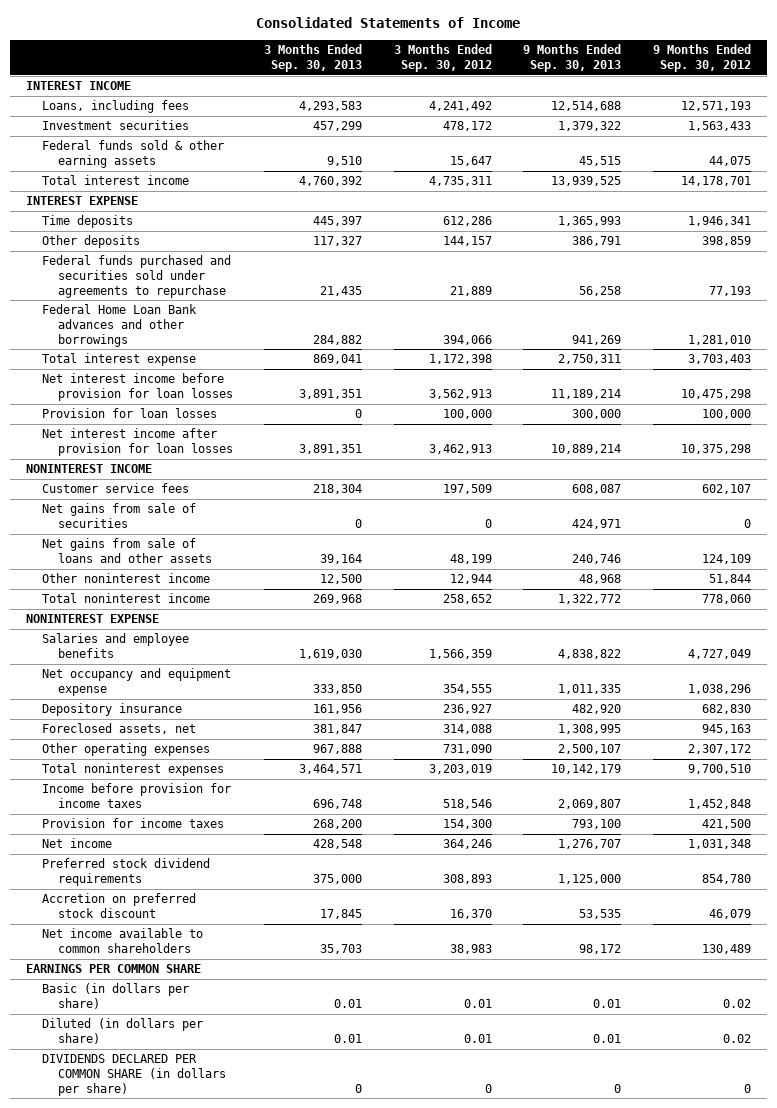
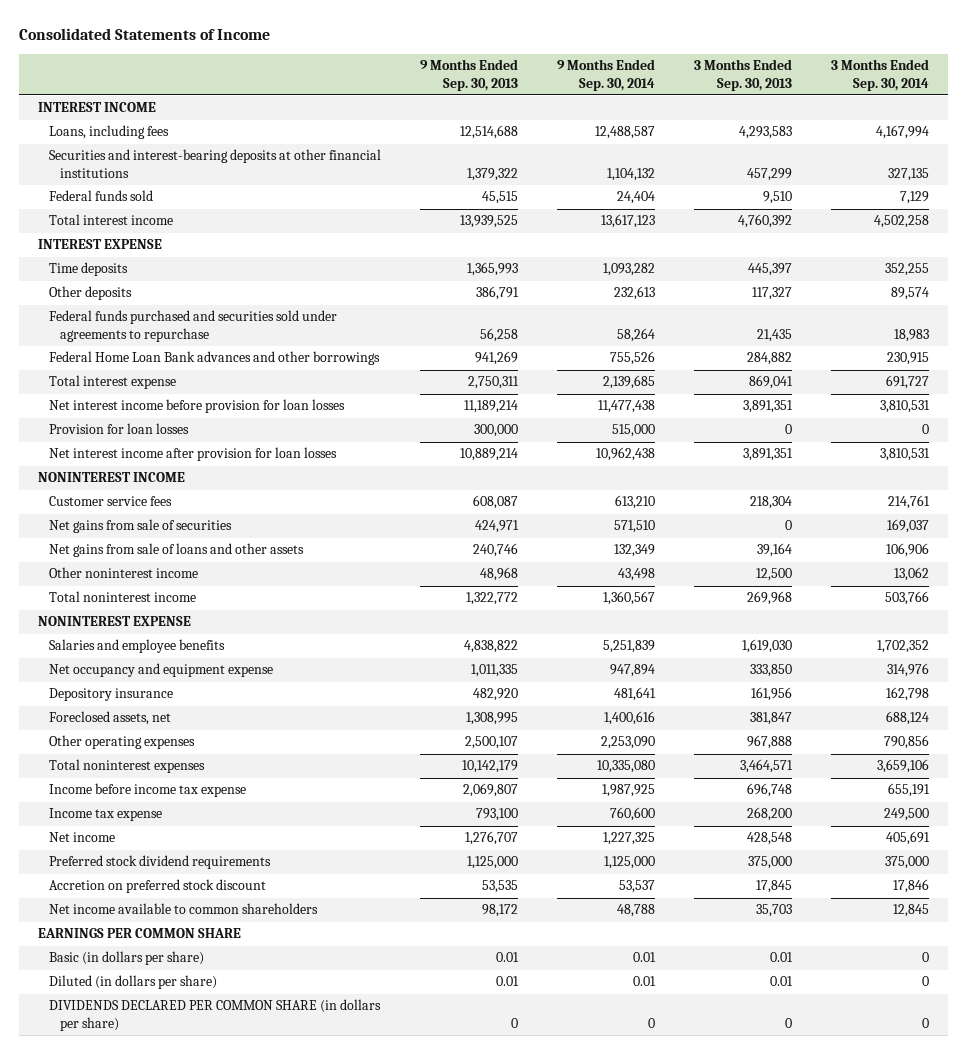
[393,44,492,72] 3 Months Ended Sep. 30, 2012 -> none
[653,44,752,72] 9 Months Ended Sep. 30, 2012 -> none
none -> [556,59,655,91] 9 Months Ended Sep. 30, 2014
none -> [830,59,929,91] 3 Months Ended Sep. 30, 2014
[41,120,189,131] Investment securities -> [48,149,381,178] Securities and interest-bearing deposits at other financial institutions
[41,140,224,168] Federal funds sold & other earning assets -> [48,190,153,202] Federal funds sold
[41,783,231,808] Income before provision for income taxes -> [48,783,246,798] Income before income tax expense
[41,818,224,829] Provision for income taxes -> [48,808,162,822] Income tax expense

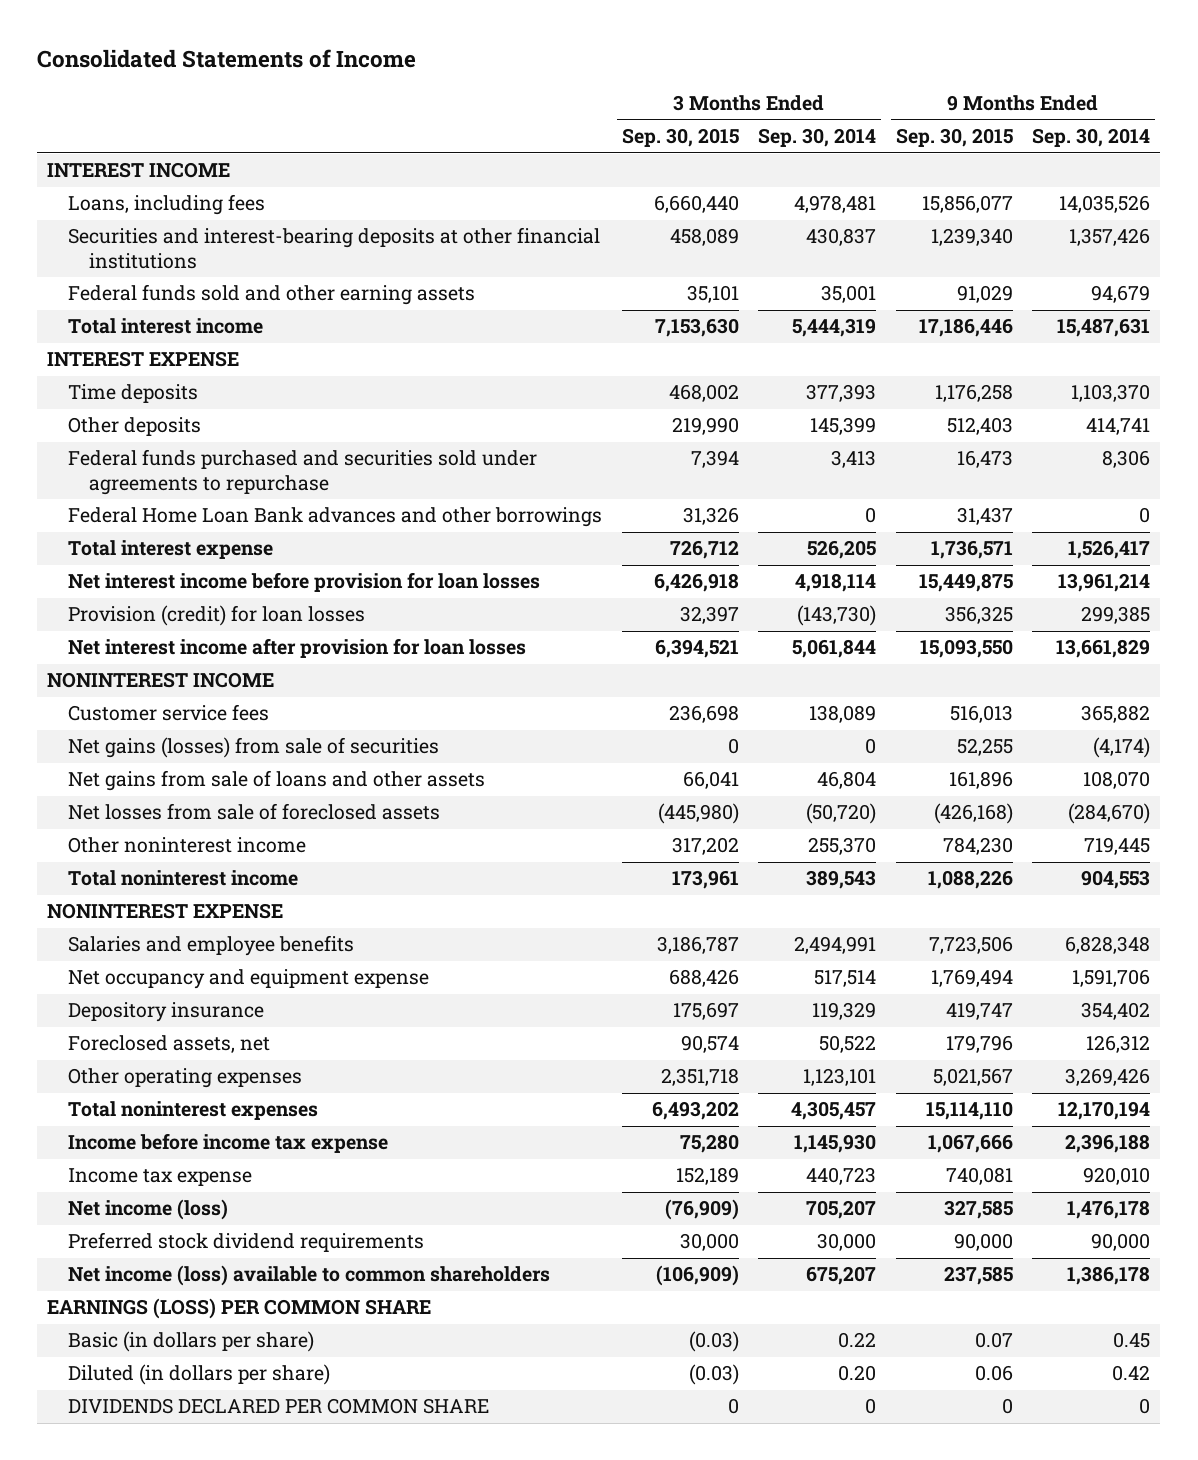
[419,59,518,91] 9 Months Ended Sep. 30, 2013 -> none
[693,59,792,91] 3 Months Ended Sep. 30, 2013 -> none
none -> [621,128,739,148] Sep. 30, 2015
none -> [895,128,1013,148] Sep. 30, 2015
[48,190,153,202] Federal funds sold -> none
[594,126,655,140] 12,488,587 -> [1059,195,1151,214] 14,035,526
[875,125,929,140] 4,167,994 -> [794,195,877,214] 4,978,481
[606,167,655,181] 1,104,132 -> [1069,228,1151,247] 1,357,426
[887,167,929,181] 327,135 -> [806,228,877,247] 430,837
none -> [68,284,476,306] Federal funds sold and other earning assets
[600,214,655,229] 13,617,123 -> [1057,318,1151,338] 15,487,631
[873,215,929,229] 4,502,258 -> [792,318,877,338] 5,444,319
[602,263,655,277] 1,093,282 -> [1071,384,1151,403] 1,103,370
[884,263,929,277] 352,255 -> [806,384,877,403] 377,393
[613,286,655,301] 232,613 -> [1086,418,1151,436] 414,741
[890,287,929,301] 89,574 -> [810,417,877,436] 145,399
[616,327,655,342] 58,264 -> [1102,450,1151,469] 8,306
[893,328,929,342] 18,983 -> [831,450,877,469] 3,413
[609,351,655,366] 755,526 -> [1139,507,1151,524] 0
[886,352,929,366] 230,915 -> [865,507,877,524] 0
[602,375,655,390] 2,139,685 -> [1068,540,1151,560] 1,526,417
[885,375,929,390] 691,727 -> [807,540,877,560] 526,205
[597,400,655,414] 11,477,438 -> [1058,573,1151,593] 13,961,214
[879,400,930,414] 3,810,531 -> [795,573,877,593] 4,918,114
[48,423,189,435] Provision for loan losses -> [68,605,366,627] Provision (credit) for loan losses
[611,424,655,438] 515,000 -> [1081,606,1151,625] 299,385
[921,424,929,435] 0 -> [797,605,877,627] (143,730)
[595,447,655,462] 10,962,438 -> [1056,639,1151,659] 13,661,829
[879,448,930,462] 3,810,531 -> [792,639,877,659] 5,061,844
[614,495,655,510] 613,210 -> [1081,705,1151,724] 365,882
[887,495,930,510] 214,761 -> [809,705,877,724] 138,089
[48,519,232,534] Net gains from sale of securities -> [68,737,440,759] Net gains (losses) from sale of securities
[613,520,655,534] 571,510 -> [1093,737,1151,759] (4,174)
[886,519,929,534] 169,037 -> [865,738,877,755] 0
[613,544,655,558] 132,349 -> [1083,771,1151,790] 108,070
[885,543,929,558] 106,906 -> [817,771,877,790] 46,804
none -> [68,803,441,821] Net losses from sale of foreclosed assets
[617,568,655,582] 43,498 -> [1084,837,1151,856] 719,445
[893,567,929,582] 13,062 -> [808,837,877,856] 255,370
[602,591,655,606] 1,360,567 -> [1081,870,1151,890] 904,553
[884,591,929,606] 503,766 -> [806,870,877,890] 389,543
[48,879,266,894] Accretion on preferred stock discount -> none
[602,640,655,654] 5,251,839 -> [1065,936,1151,955] 6,828,348
[876,640,929,654] 1,702,352 -> [794,936,877,955] 2,494,991
[609,664,655,678] 947,894 -> [1072,969,1151,988] 1,591,706
[886,663,929,678] 314,976 -> [814,970,877,988] 517,514
[613,687,656,702] 481,641 -> [1081,1002,1151,1021] 354,402
[885,687,929,702] 162,798 -> [812,1002,877,1021] 119,329
[603,711,655,726] 1,400,616 -> [1086,1035,1151,1054] 126,312
[885,711,929,726] 688,124 -> [819,1035,877,1054] 50,522
[600,736,655,750] 2,253,090 -> [1065,1068,1151,1087] 3,269,426
[883,735,929,750] 790,856 -> [803,1068,877,1087] 1,123,101
[596,760,655,774] 10,335,080 -> [1058,1101,1151,1121] 12,170,194
[876,759,929,774] 3,659,106 -> [791,1101,877,1121] 4,305,457
[601,784,655,798] 1,987,925 -> [1065,1134,1151,1154] 2,396,188
[887,783,930,798] 655,191 -> [794,1134,877,1154] 1,145,930
[609,807,655,822] 760,600 -> [1083,1167,1151,1186] 920,010
[883,808,929,822] 249,500 -> [806,1167,877,1186] 440,723
[48,832,115,843] Net income -> [68,1199,229,1221] Net income (loss)
[602,832,655,846] 1,227,325 -> [1067,1200,1151,1220] 1,476,178
[885,831,930,846] 405,691 -> [806,1200,877,1220] 705,207
[603,856,655,870] 1,125,000 -> [1091,1233,1151,1252] 90,000
[884,856,929,870] 375,000 -> [817,1233,877,1252] 30,000
[48,903,318,915] Net income available to common shareholders -> [68,1265,551,1287] Net income (loss) available to common shareholders
[616,904,655,918] 48,788 -> [1067,1266,1151,1286] 1,386,178
[892,904,929,918] 12,845 -> [806,1266,877,1286] 675,207
[38,928,242,939] EARNINGS PER COMMON SHARE -> [47,1298,432,1320] EARNINGS (LOSS) PER COMMON SHARE
[632,952,656,963] 0.01 -> [1113,1332,1151,1349] 0.45
[921,952,929,963] 0 -> [838,1332,877,1349] 0.22
[632,976,656,987] 0.01 -> [1112,1365,1151,1382] 0.42
[921,976,929,987] 0 -> [838,1365,877,1382] 0.20
[48,999,381,1031] DIVIDENDS DECLARED PER COMMON SHARE (in dollars per share) -> [68,1398,490,1415] DIVIDENDS DECLARED PER COMMON SHARE

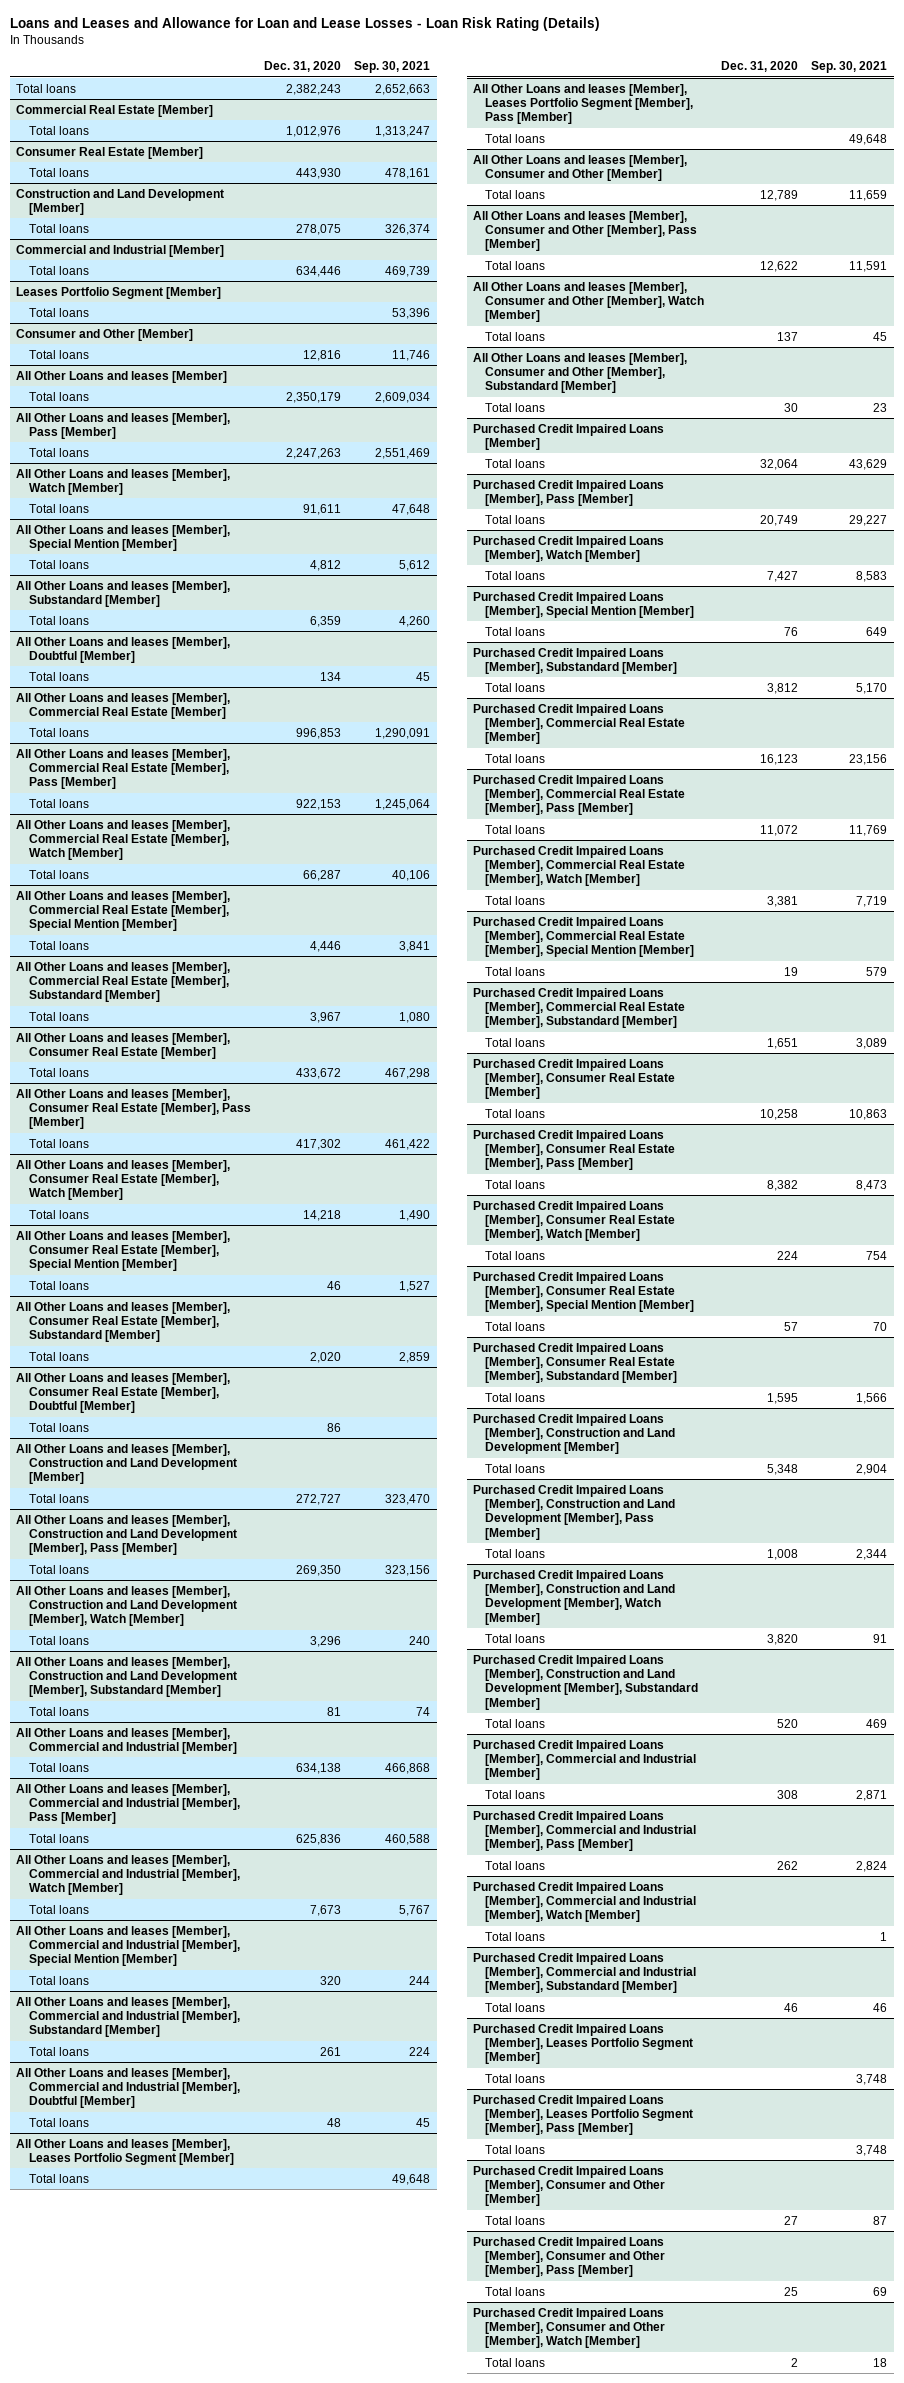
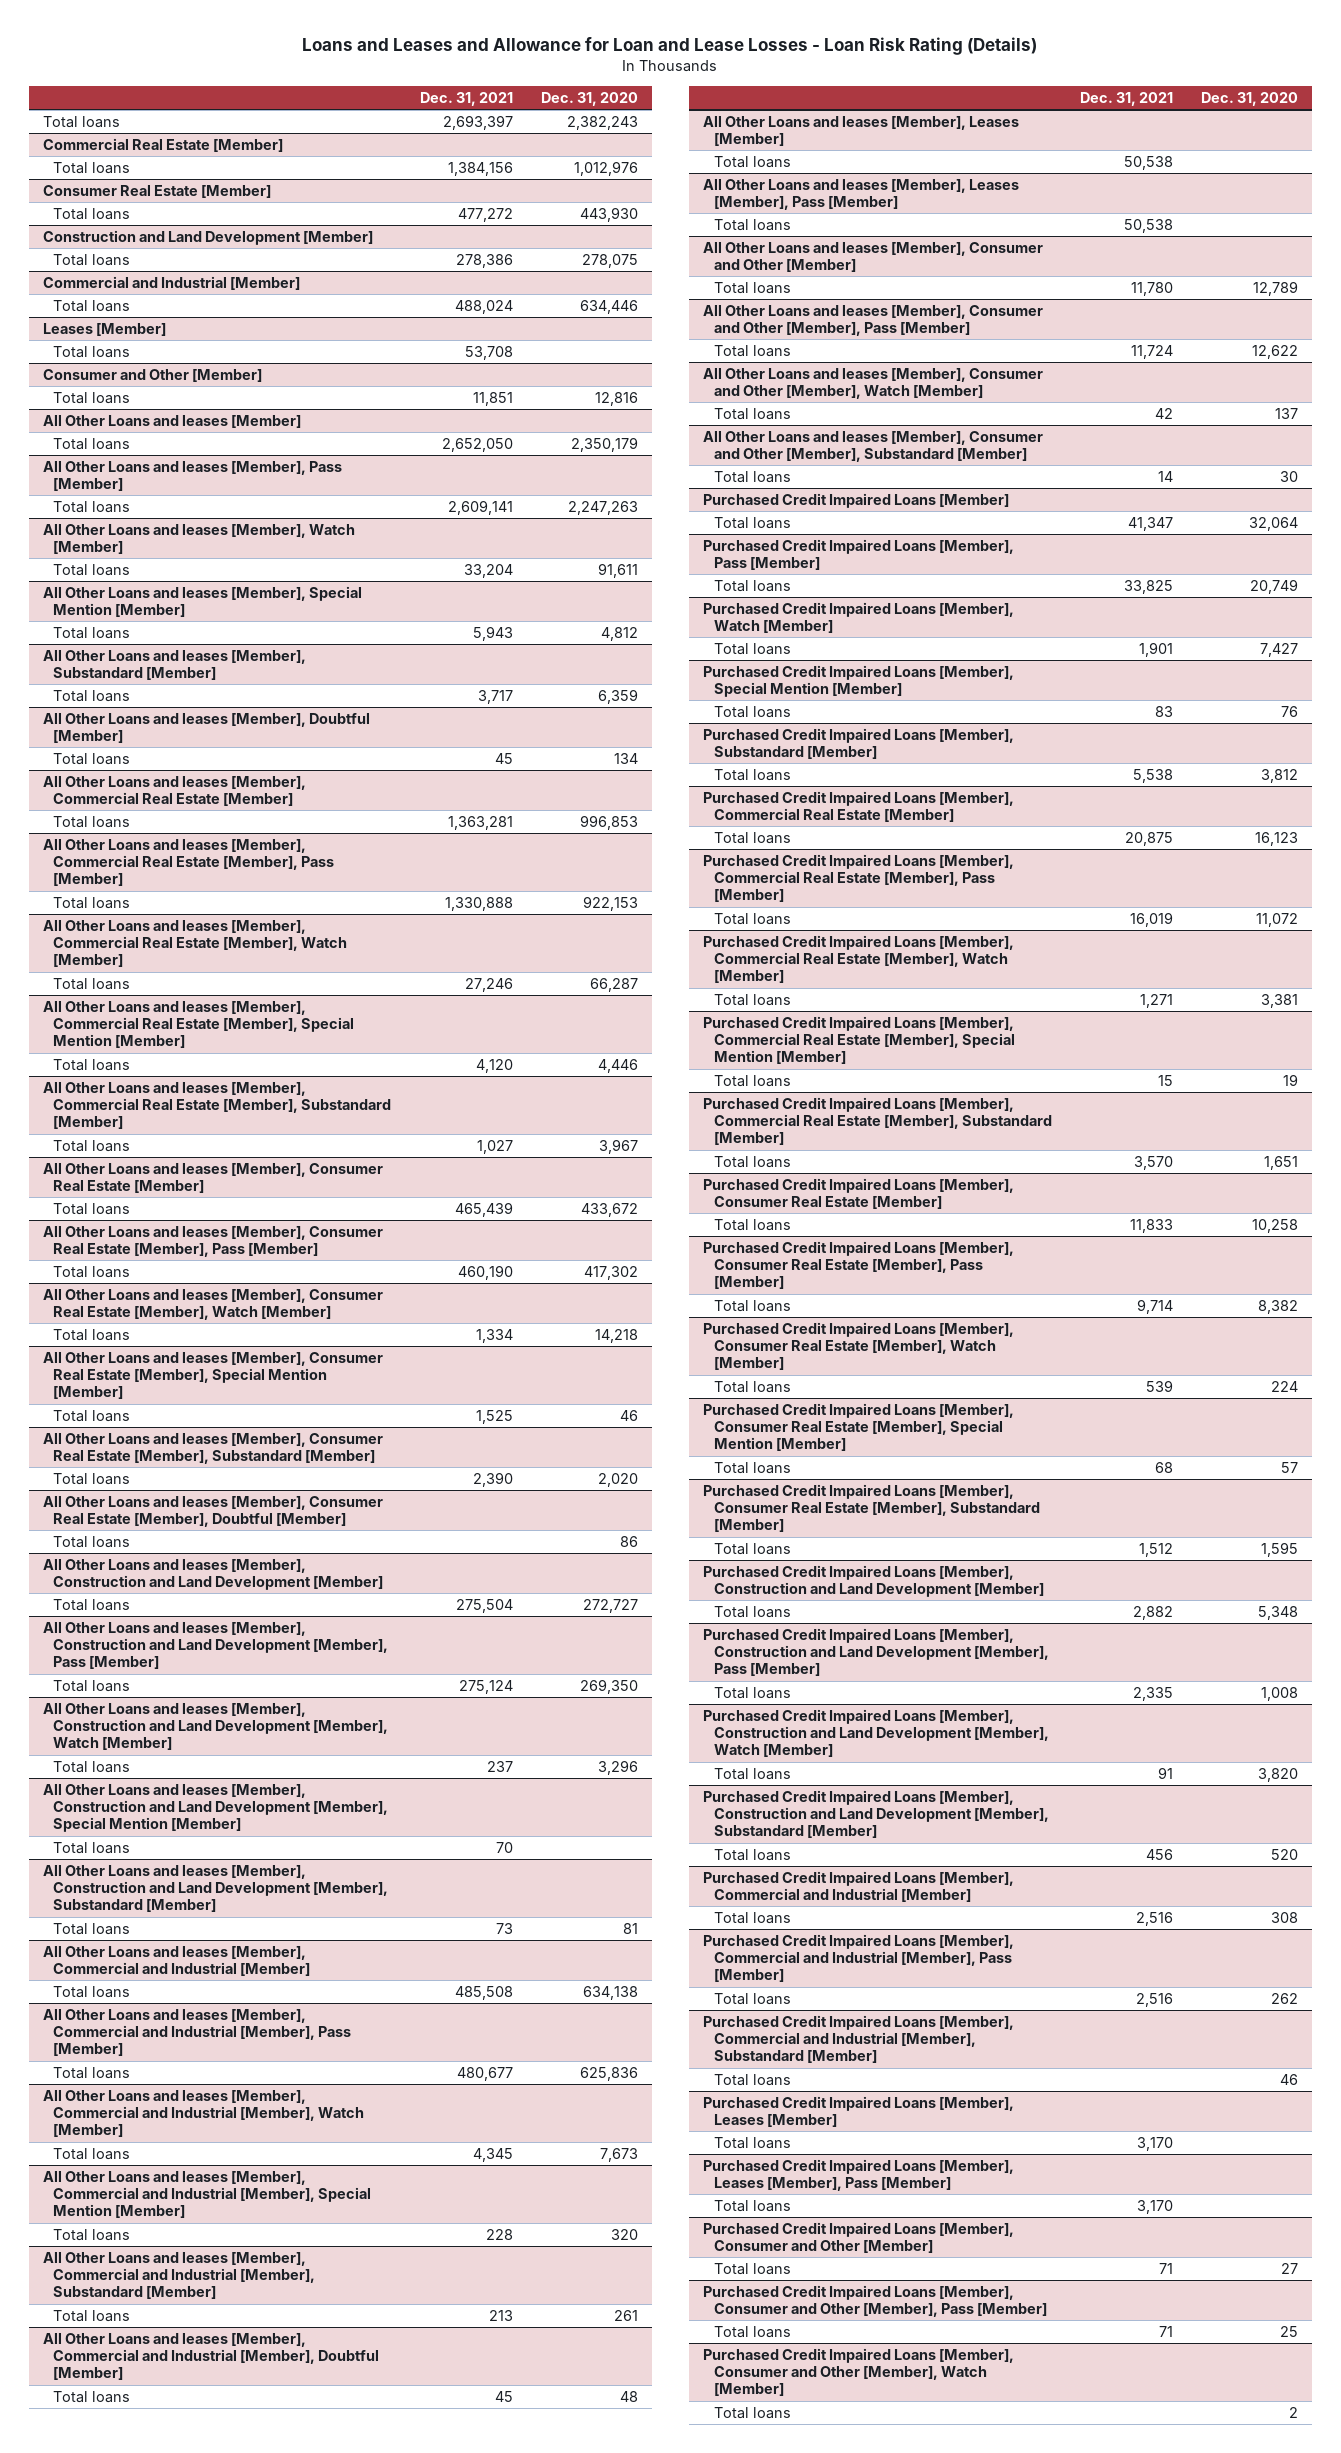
[354,61,431,74] Sep. 30, 2021 -> none
none -> [419,91,513,106] Dec. 31, 2021
[16,286,222,299] Leases Portfolio Segment [Member] -> [42,322,166,336] Leases [Member]
none -> [42,1783,389,1833] All Other Loans and leases [Member], Construction and Land Development [Member], Special Mention [Member]
none -> [53,1841,131,1854] Total loans
[16,2138,234,2165] All Other Loans and leases [Member], Leases Portfolio Segment [Member] -> [702,115,1019,147] All Other Loans and leases [Member], Leases [Member]
[473,83,694,125] All Other Loans and leases [Member], Leases Portfolio Segment [Member], Pass [Member] -> [702,178,1019,211] All Other Loans and leases [Member], Leases [Member], Pass [Member]
[473,1881,697,1923] Purchased Credit Impaired Loans [Member], Commercial and Industrial [Member], Watch [Member] -> none
[485,1931,546,1941] Total loans -> none
[473,2023,694,2065] Purchased Credit Impaired Loans [Member], Leases Portfolio Segment [Member] -> [702,2095,1014,2128] Purchased Credit Impaired Loans [Member], Leases [Member]
[473,2094,694,2136] Purchased Credit Impaired Loans [Member], Leases Portfolio Segment [Member], Pass [Member] -> [702,2158,1014,2192] Purchased Credit Impaired Loans [Member], Leases [Member], Pass [Member]

